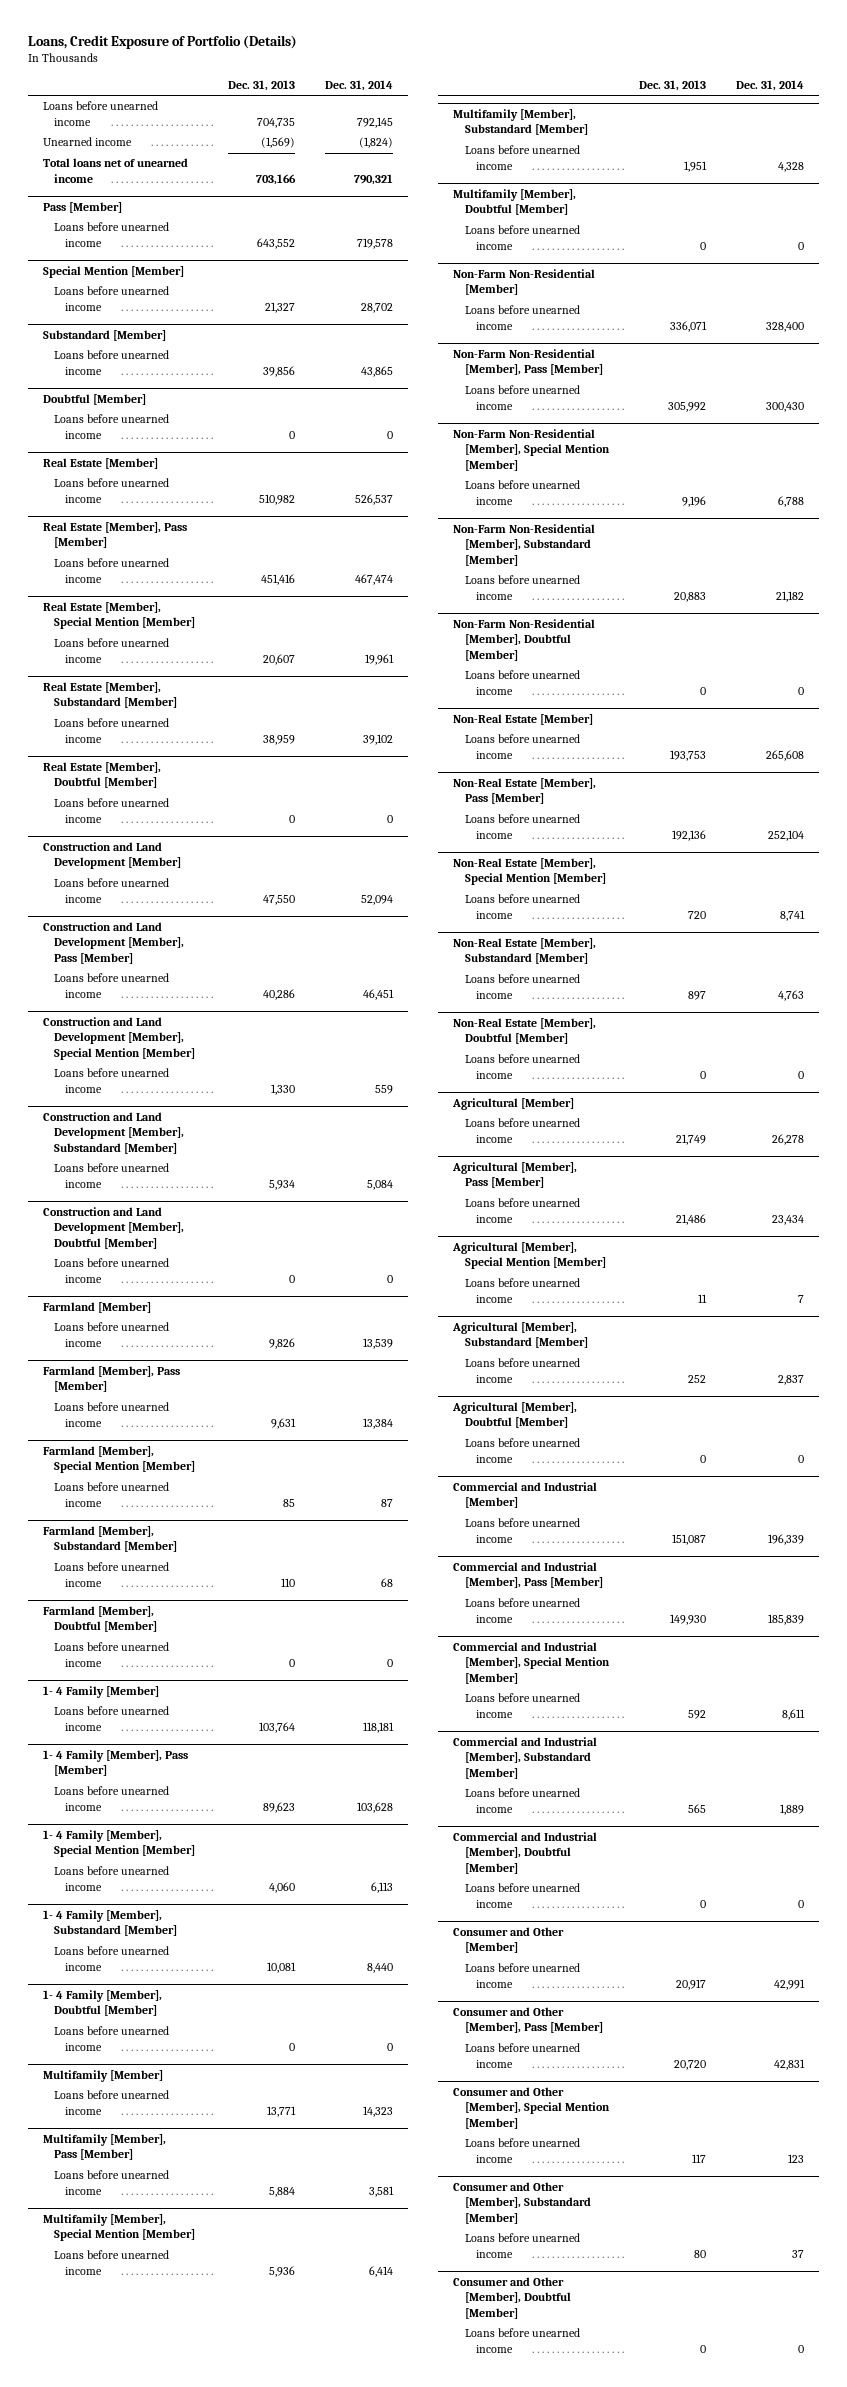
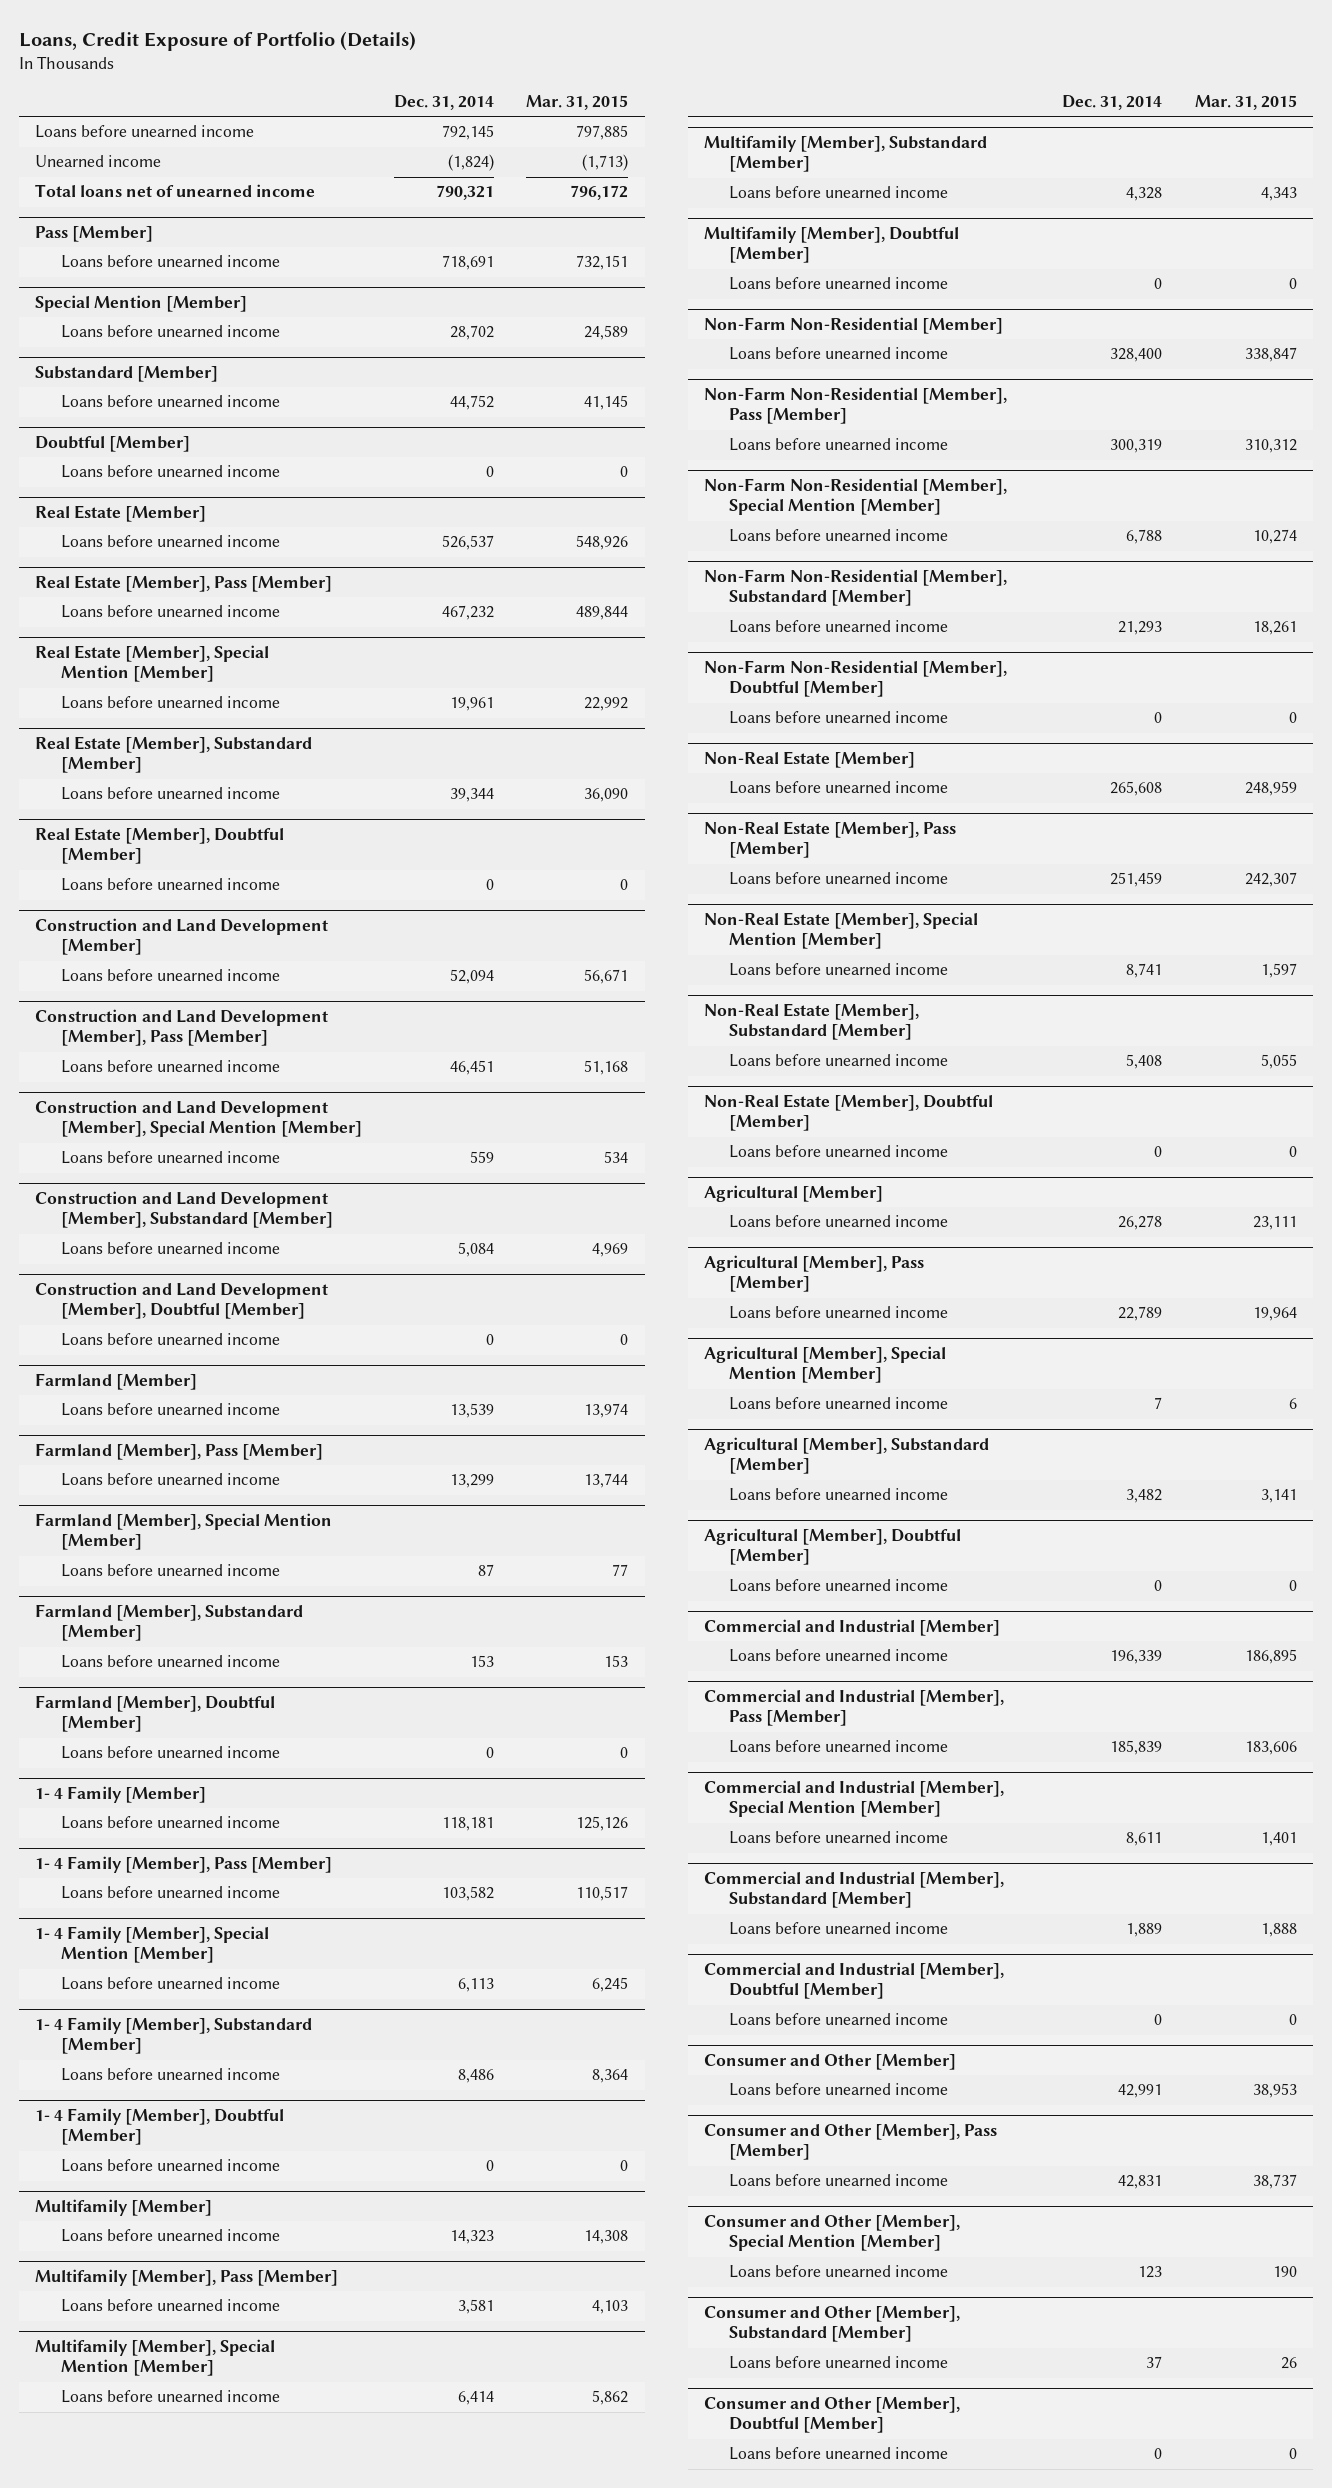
[227,79,295,91] Dec. 31, 2013 -> none
none -> [526,95,629,111] Mar. 31, 2015
[357,237,394,249] 719,578 -> [441,255,494,271] 718,691
[361,365,394,377] 43,865 -> [449,395,494,411] 44,752
[355,573,394,585] 467,474 -> [441,605,494,621] 467,232
[363,733,394,745] 39,102 -> [449,788,494,803] 39,344
[363,1417,394,1429] 13,384 -> [449,1474,494,1489] 13,299
[381,1577,394,1587] 68 -> [469,1655,494,1668] 153
[357,1801,394,1813] 103,628 -> [441,1886,494,1902] 103,582
[367,1962,394,1973] 8,440 -> [457,2069,494,2084] 8,486
[765,401,804,412] 300,430 -> [1110,439,1163,454] 300,319
[775,590,804,602] 21,182 -> [1118,621,1163,636] 21,293
[767,829,804,841] 252,104 -> [1110,872,1163,888] 251,459
[777,989,804,1001] 4,763 -> [1126,1054,1163,1070] 5,408
[771,1214,804,1225] 23,434 -> [1118,1306,1163,1322] 22,789
[777,1374,804,1385] 2,837 -> [1126,1489,1163,1504] 3,482

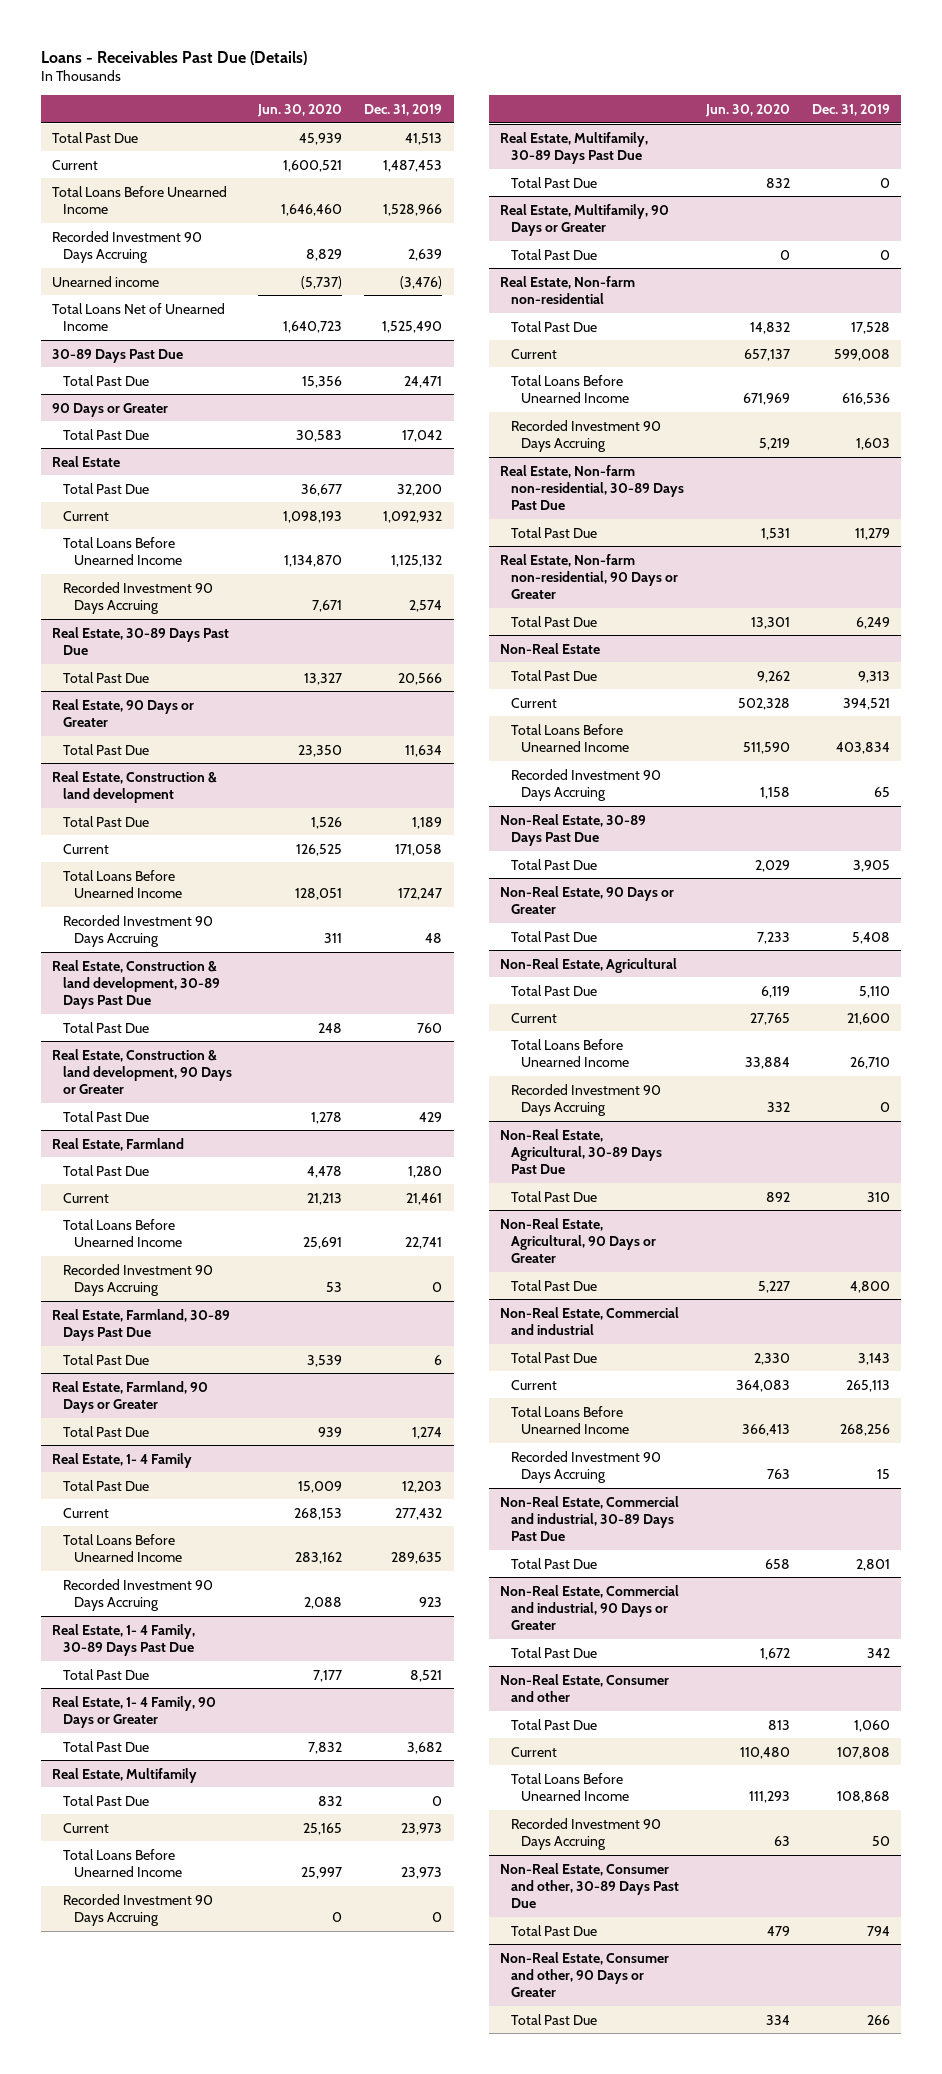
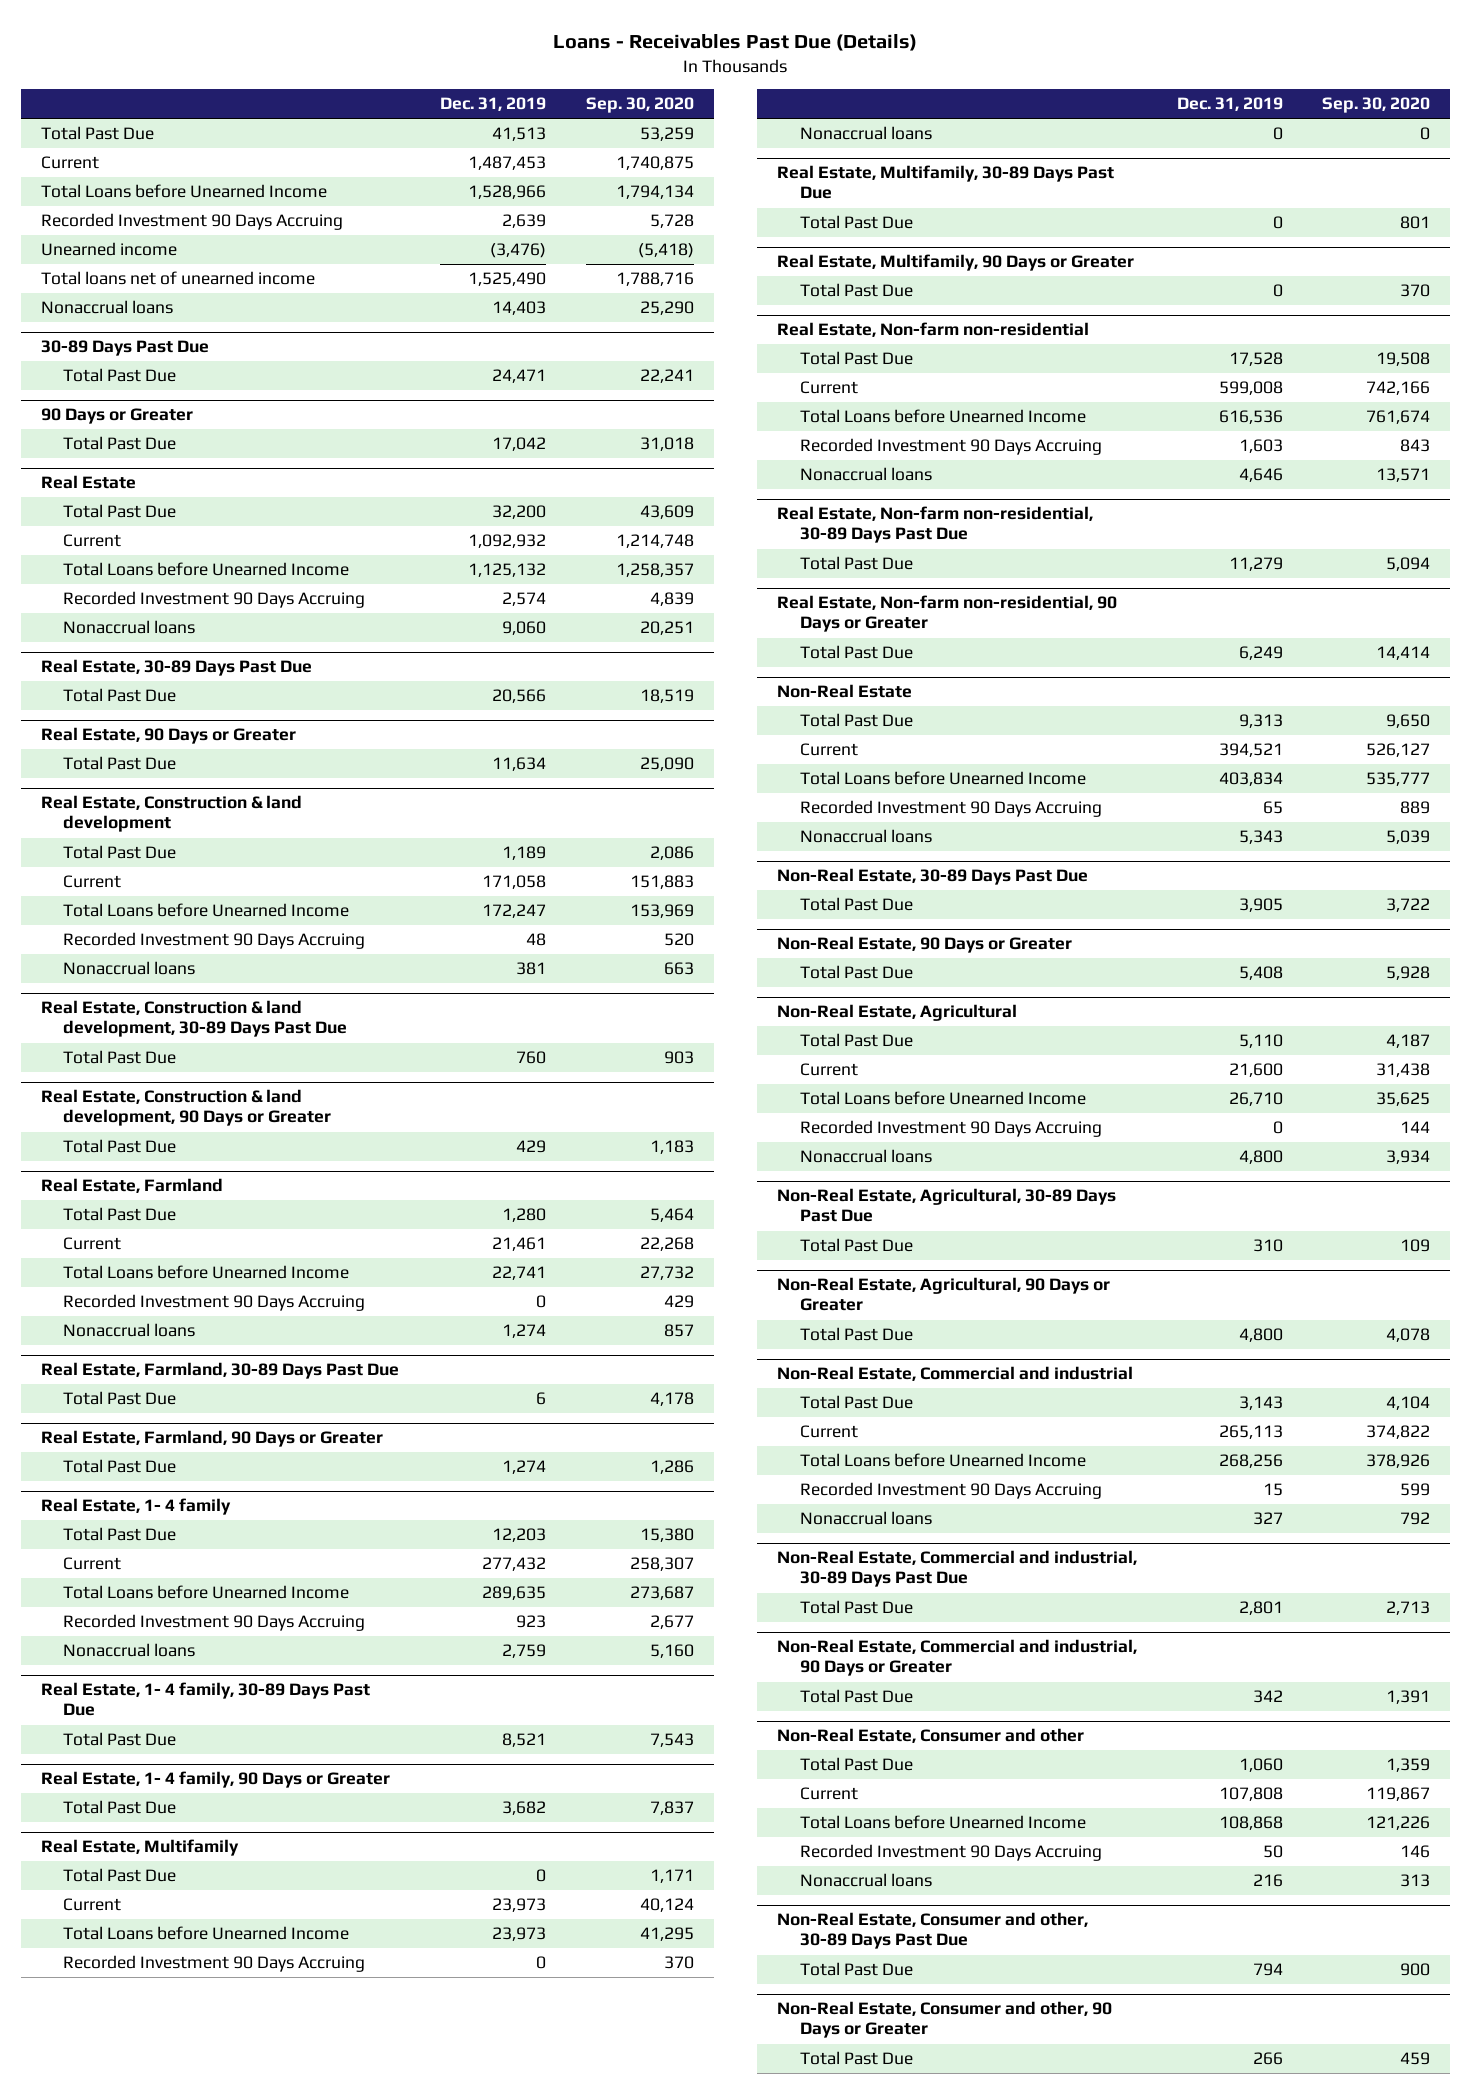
[257,104,343,118] Jun. 30, 2020 -> none
none -> [585,97,694,114] Sep. 30, 2020
[52,185,228,214] Total Loans Before Unearned Income -> [40,184,327,199] Total Loans before Unearned Income
[52,302,226,331] Total Loans Net of Unearned Income -> [40,271,315,286] Total loans net of unearned income
none -> [40,300,173,315] Nonaccrual loans
[62,536,182,565] Total Loans Before Unearned Income -> [63,562,350,577] Total Loans before Unearned Income
none -> [63,620,196,635] Nonaccrual loans
[62,869,182,898] Total Loans Before Unearned Income -> [63,903,350,918] Total Loans before Unearned Income
none -> [63,961,196,976] Nonaccrual loans
[62,1218,182,1247] Total Loans Before Unearned Income -> [63,1265,350,1280] Total Loans before Unearned Income
none -> [63,1323,196,1338] Nonaccrual loans
[52,1452,193,1468] Real Estate, 1- 4 Family -> [40,1498,231,1516] Real Estate, 1- 4 family
[62,1533,182,1562] Total Loans Before Unearned Income -> [63,1585,350,1600] Total Loans before Unearned Income
none -> [63,1643,196,1658] Nonaccrual loans
[52,1623,196,1656] Real Estate, 1- 4 Family, 30-89 Days Past Due -> [40,1682,370,1717] Real Estate, 1- 4 family, 30-89 Days Past Due
[52,1695,217,1728] Real Estate, 1- 4 Family, 90 Days or Greater -> [40,1771,390,1789] Real Estate, 1- 4 family, 90 Days or Greater
[62,1848,182,1877] Total Loans Before Unearned Income -> [63,1926,350,1941] Total Loans before Unearned Income
none -> [799,126,932,141] Nonaccrual loans
[510,374,630,403] Total Loans Before Unearned Income -> [799,409,1086,424] Total Loans before Unearned Income
none -> [799,467,932,482] Nonaccrual loans
[510,723,630,752] Total Loans Before Unearned Income -> [799,771,1086,786] Total Loans before Unearned Income
none -> [799,829,932,844] Nonaccrual loans
[510,1038,630,1067] Total Loans Before Unearned Income -> [799,1091,1086,1106] Total Loans before Unearned Income
none -> [799,1149,932,1164] Nonaccrual loans
[510,1405,630,1434] Total Loans Before Unearned Income -> [799,1453,1086,1468] Total Loans before Unearned Income
none -> [799,1511,932,1526] Nonaccrual loans
[510,1772,630,1801] Total Loans Before Unearned Income -> [799,1815,1086,1830] Total Loans before Unearned Income
none -> [799,1873,932,1888] Nonaccrual loans

